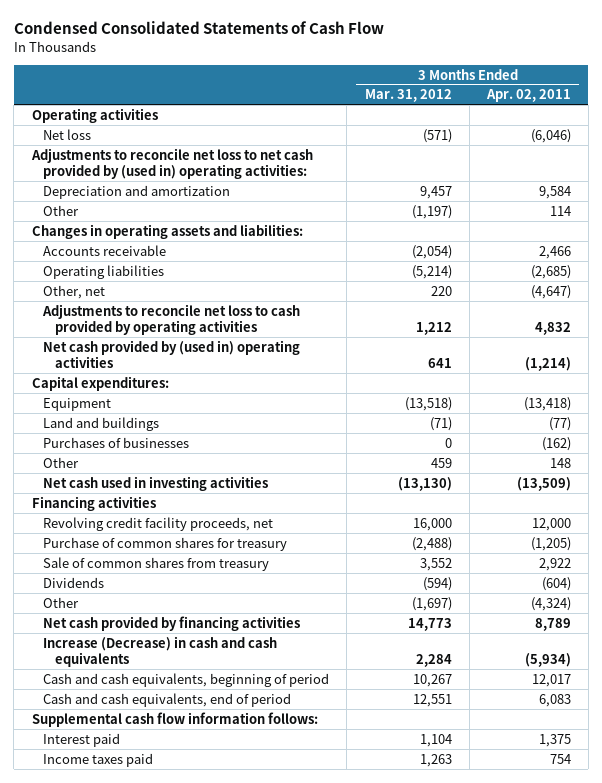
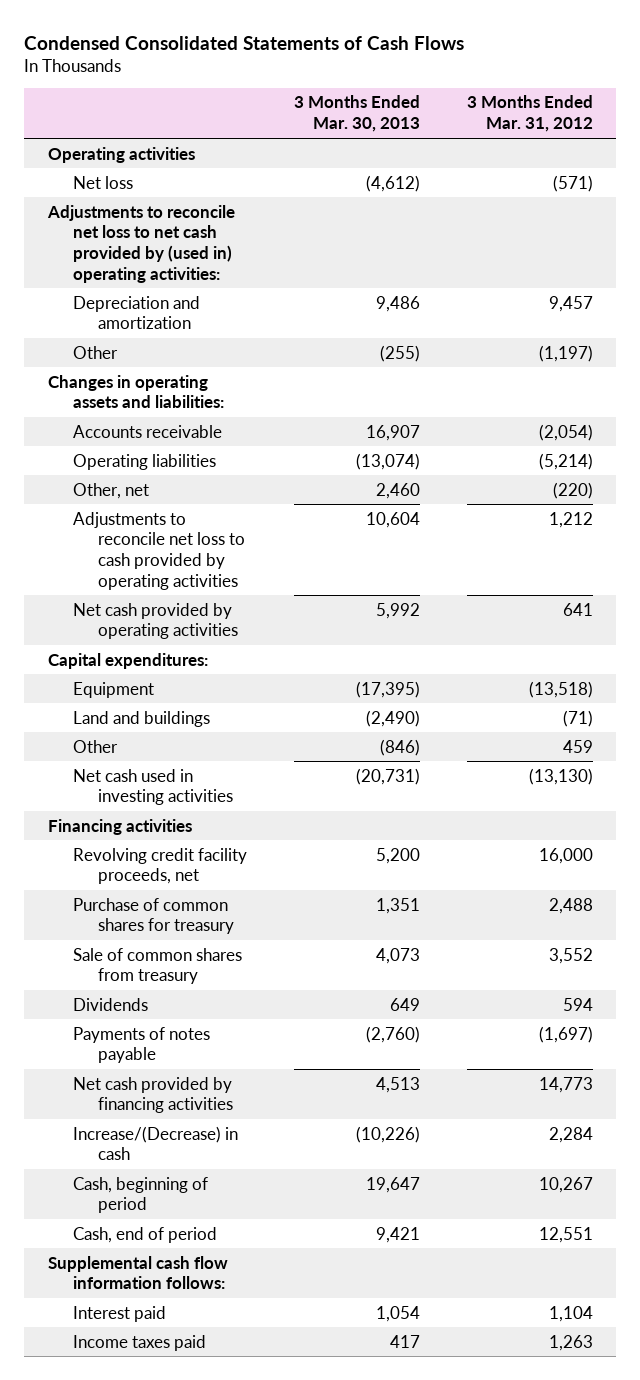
[13,21,384,35] Condensed Consolidated Statements of Cash Flow -> [24,35,465,50] Condensed Consolidated Statements of Cash Flows
[485,89,571,103] Apr. 02, 2011 -> none
none -> [293,95,420,133] 3 Months Ended Mar. 30, 2013
[430,285,452,296] 220 -> [552,481,593,499] (220)
[43,339,301,368] Net cash provided by (used in) operating activities -> [73,602,239,640] Net cash provided by operating activities
[43,436,190,448] Purchases of businesses -> none
[411,536,452,551] (2,488) -> [548,897,593,914] 2,488
[422,576,452,591] (594) -> [562,997,593,1011] 594
[43,596,80,608] Other -> [73,1026,211,1064] Payments of notes payable
[43,635,278,667] Increase (Decrease) in cash and cash equivalents -> [73,1125,239,1161] Increase/(Decrease) in cash
[43,672,330,687] Cash and cash equivalents, beginning of period -> [73,1176,209,1214] Cash, beginning of period
[43,692,292,707] Cash and cash equivalents, end of period -> [73,1226,218,1243] Cash, end of period

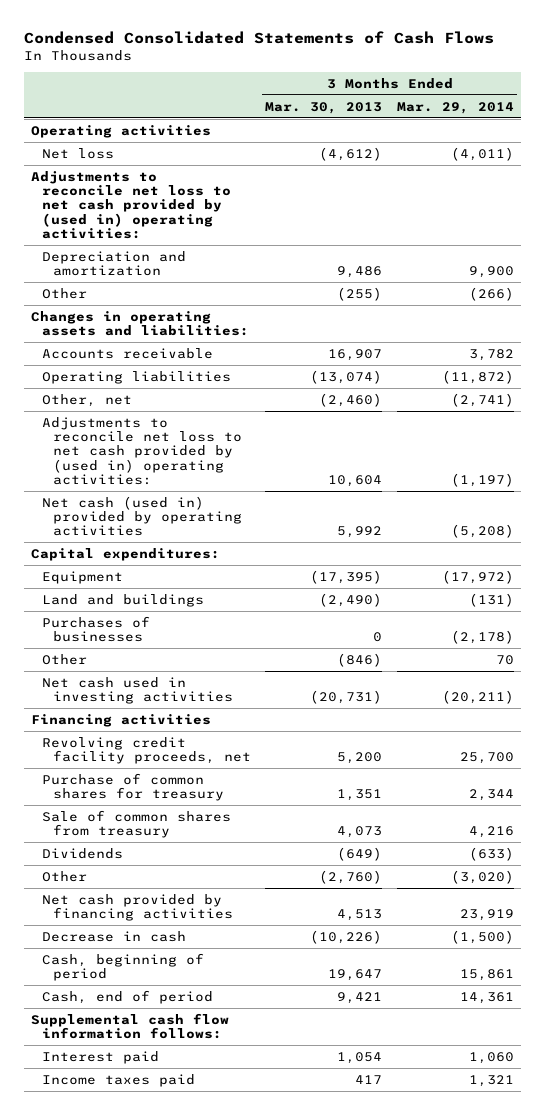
[466,95,593,133] 3 Months Ended Mar. 31, 2012 -> none
none -> [396,101,514,114] Mar. 29, 2014
[375,482,420,499] 2,460 -> [319,392,383,407] (2,460)
[73,511,246,590] Adjustments to reconcile net loss to cash provided by operating activities -> [41,416,243,485] Adjustments to reconcile net loss to net cash provided by (used in) operating activities:
[73,602,239,640] Net cash provided by operating activities -> [41,495,243,537] Net cash (used in) provided by operating activities
none -> [41,615,150,642] Purchases of businesses
[389,997,420,1011] 649 -> [337,846,383,861] (649)
[73,1026,211,1064] Payments of notes payable -> [41,870,87,882] Other
[73,1125,239,1161] Increase/(Decrease) in cash -> [41,930,186,942] Decrease in cash

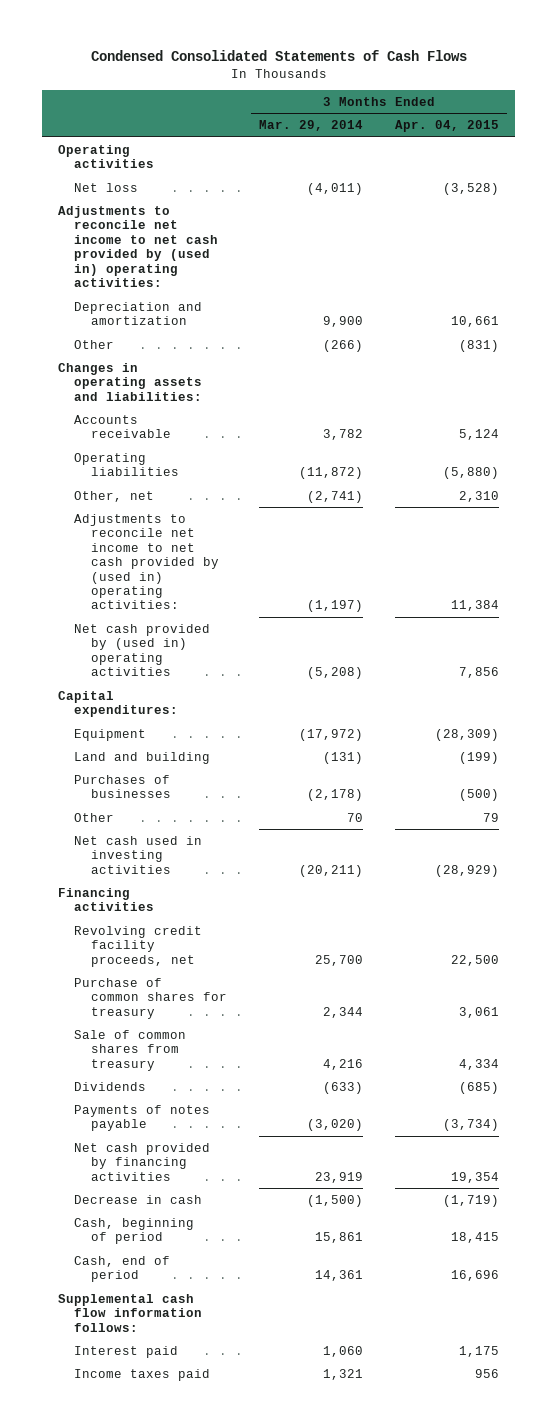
[265,101,383,114] Mar. 30, 2013 -> none
none -> [395,120,500,133] Apr. 04, 2015
[30,170,231,239] Adjustments to reconcile net loss to net cash provided by (used in) operating activities: -> [57,205,219,287] Adjustments to reconcile net income to net cash provided by (used in) operating activities:
[41,416,243,485] Adjustments to reconcile net loss to net cash provided by (used in) operating activities: -> [74,513,219,610] Adjustments to reconcile net income to net cash provided by (used in) operating activities:
[41,495,243,537] Net cash (used in) provided by operating activities -> [74,623,211,677] Net cash provided by (used in) operating activities
[41,593,204,607] Land and buildings -> [74,751,211,764] Land and building
[41,870,87,882] Other -> [74,1104,211,1132] Payments of notes payable

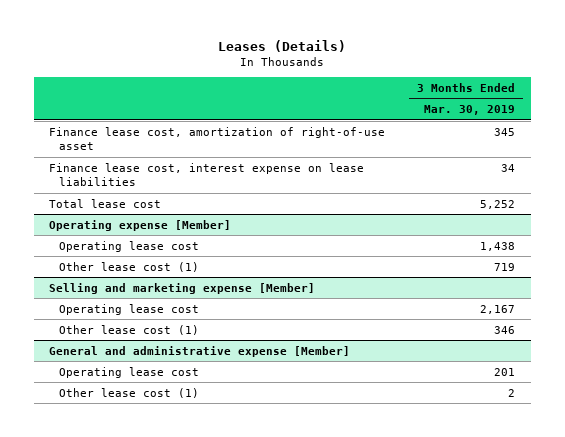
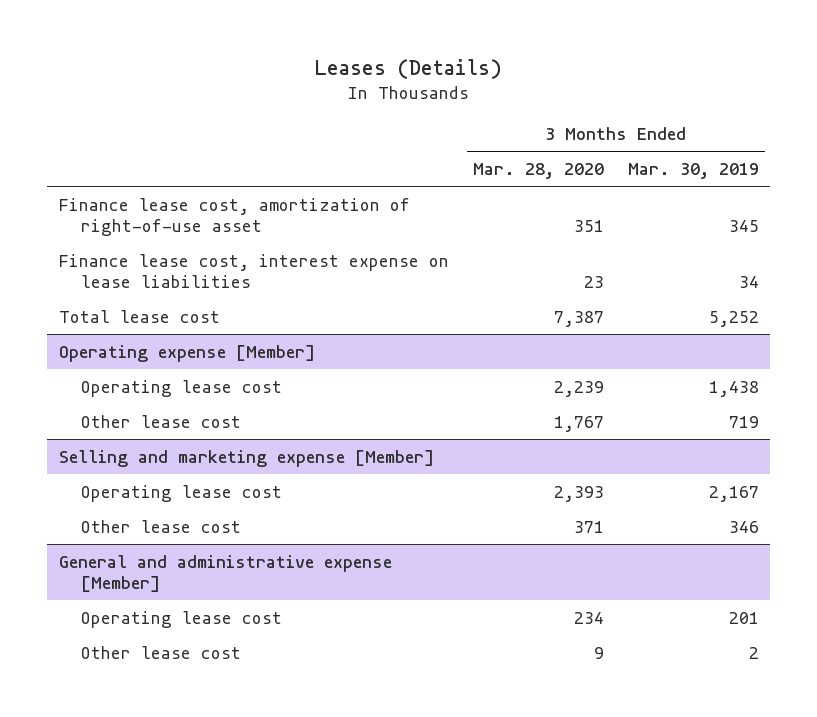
none -> [472,163,604,180] Mar. 28, 2020
[59,261,200,272] Other lease cost (1) -> [81,414,242,428] Other lease cost
[59,324,200,335] Other lease cost (1) -> [81,519,242,533] Other lease cost
[59,387,200,398] Other lease cost (1) -> [81,645,242,659] Other lease cost

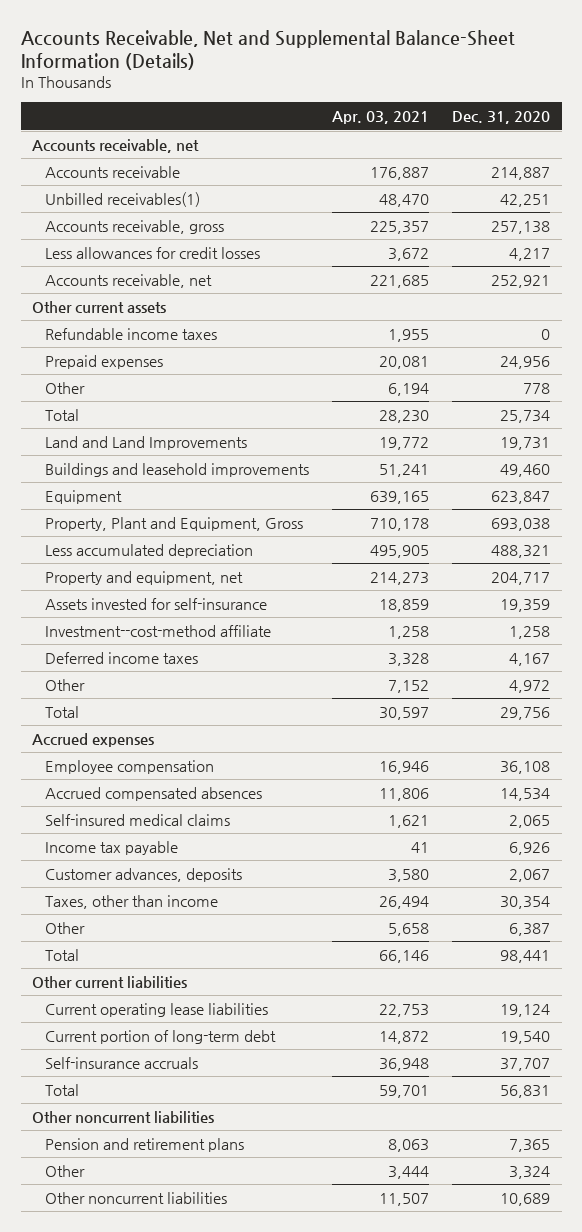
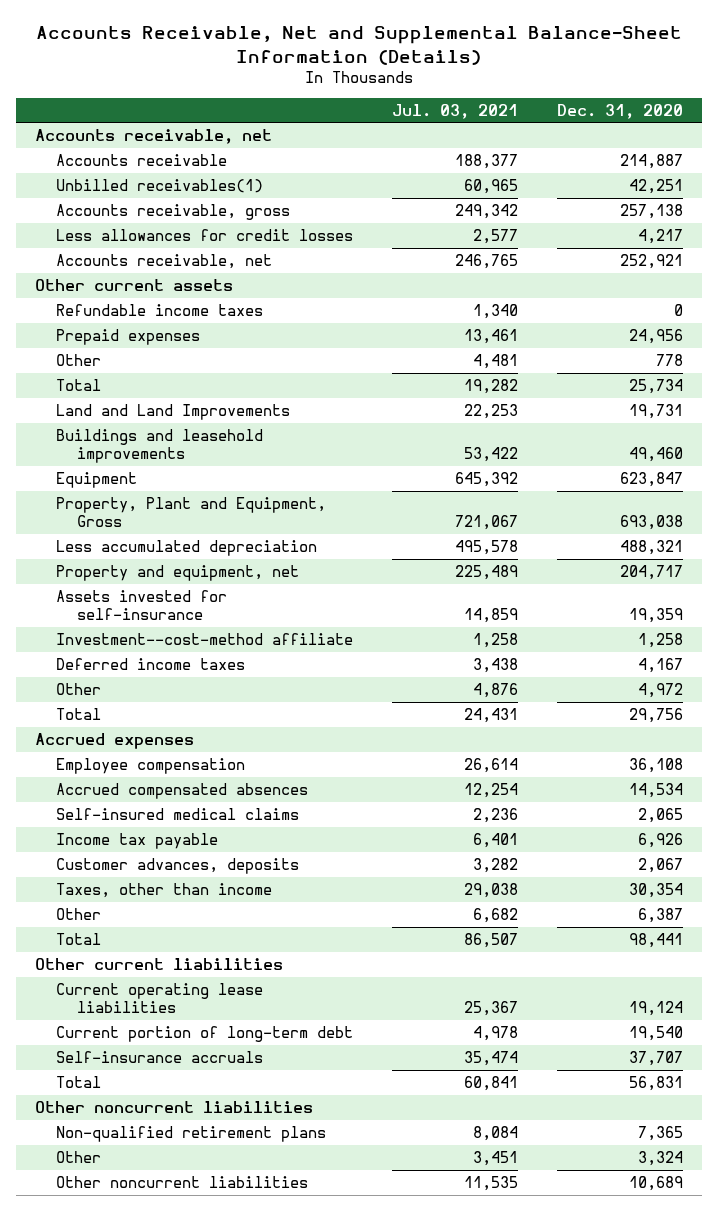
[331,111,429,125] Apr. 03, 2021 -> none
none -> [391,103,518,119] Jul. 03, 2021
[44,1137,244,1152] Pension and retirement plans -> [56,1125,327,1142] Non-qualified retirement plans

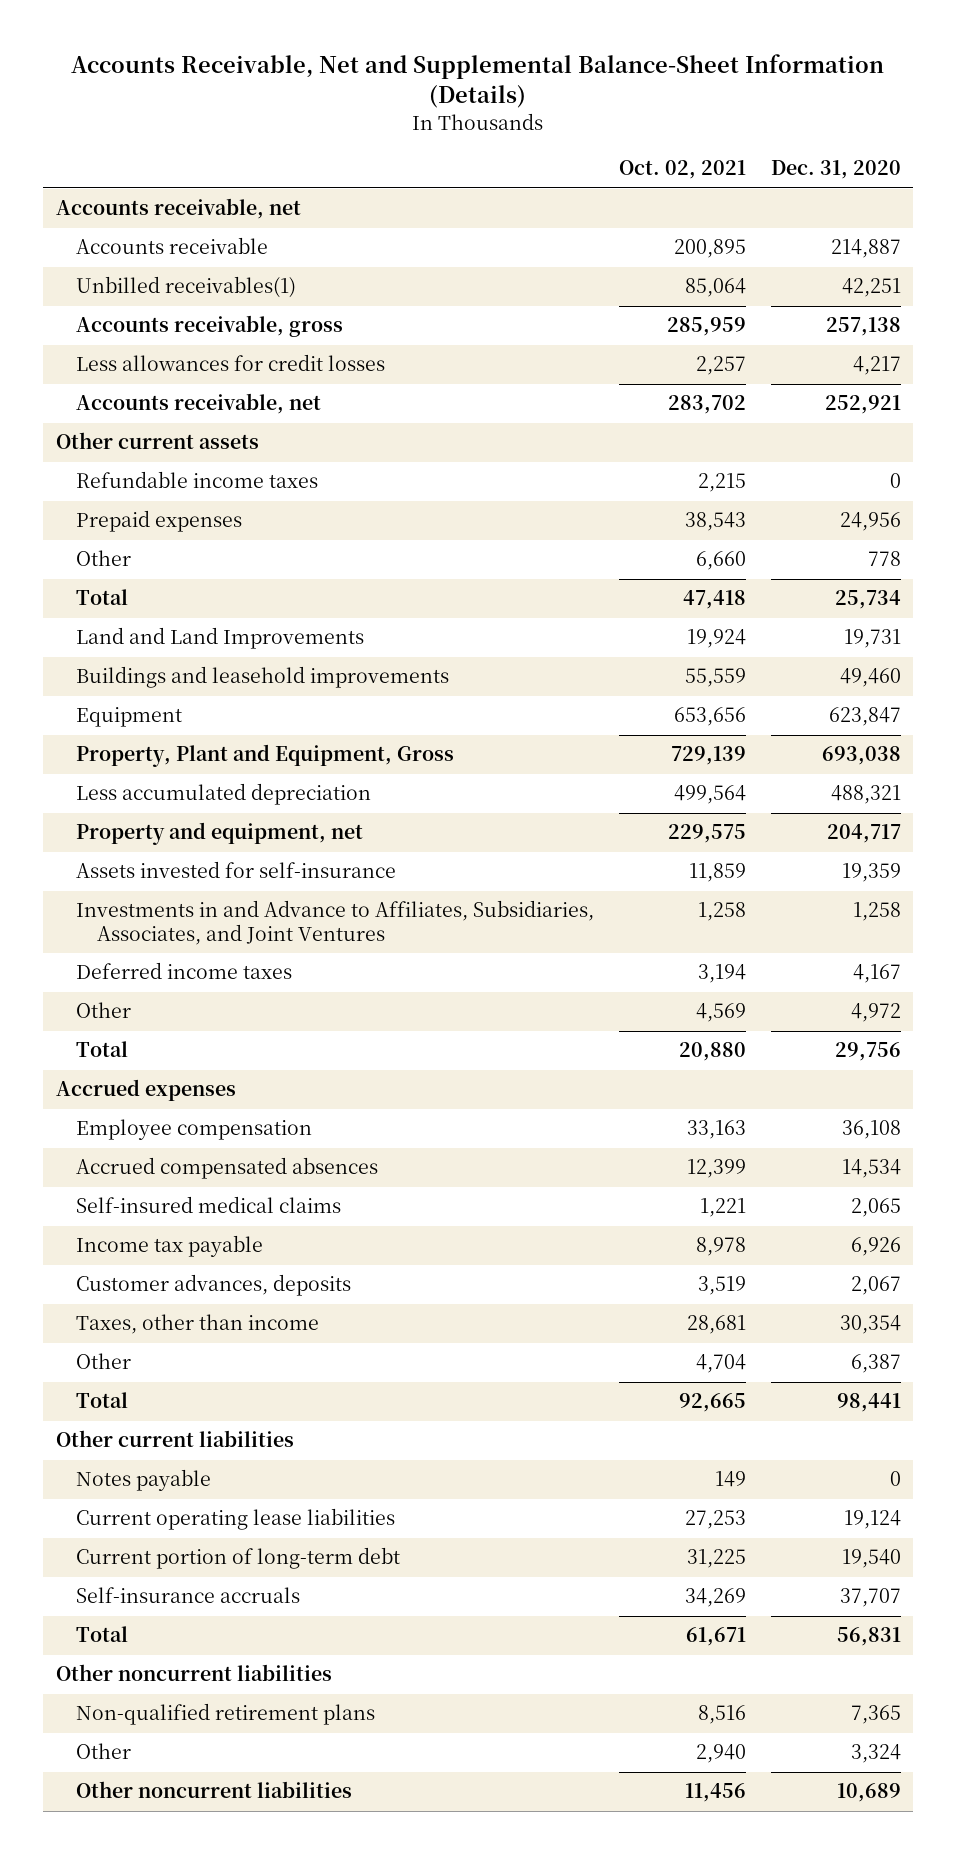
[391,103,518,119] Jul. 03, 2021 -> none
none -> [619,160,747,180] Oct. 02, 2021
[56,632,354,645] Investment--cost-method affiliate -> [76,900,595,945] Investments in and Advance to Affiliates, Subsidiaries, Associates, and Joint Ventures
none -> [76,1469,212,1492] Notes payable

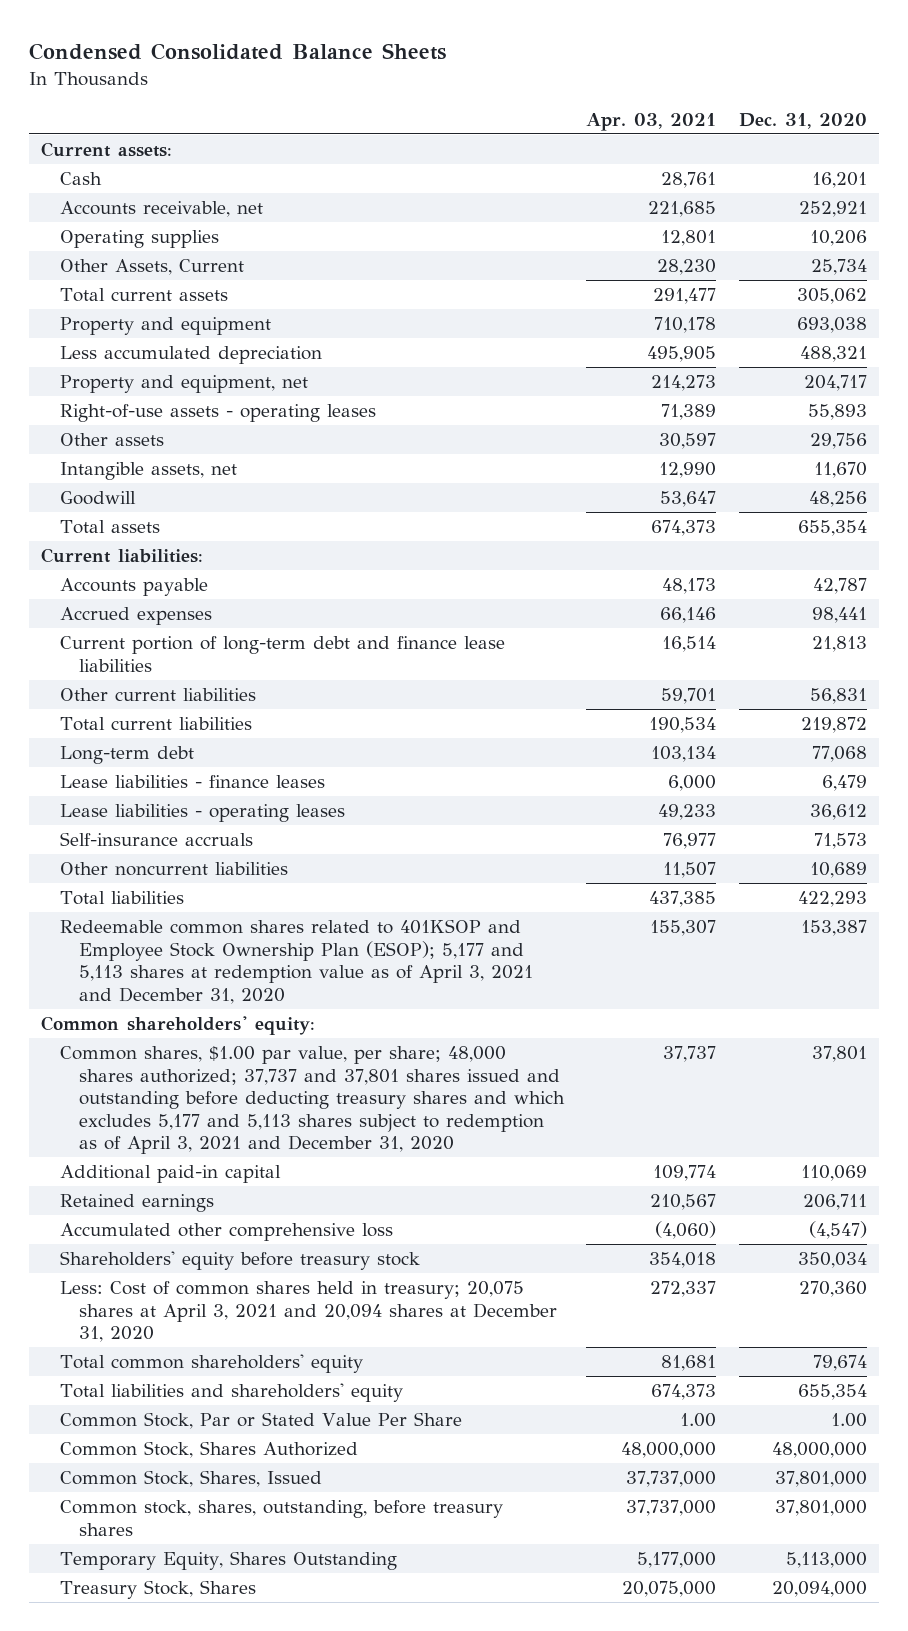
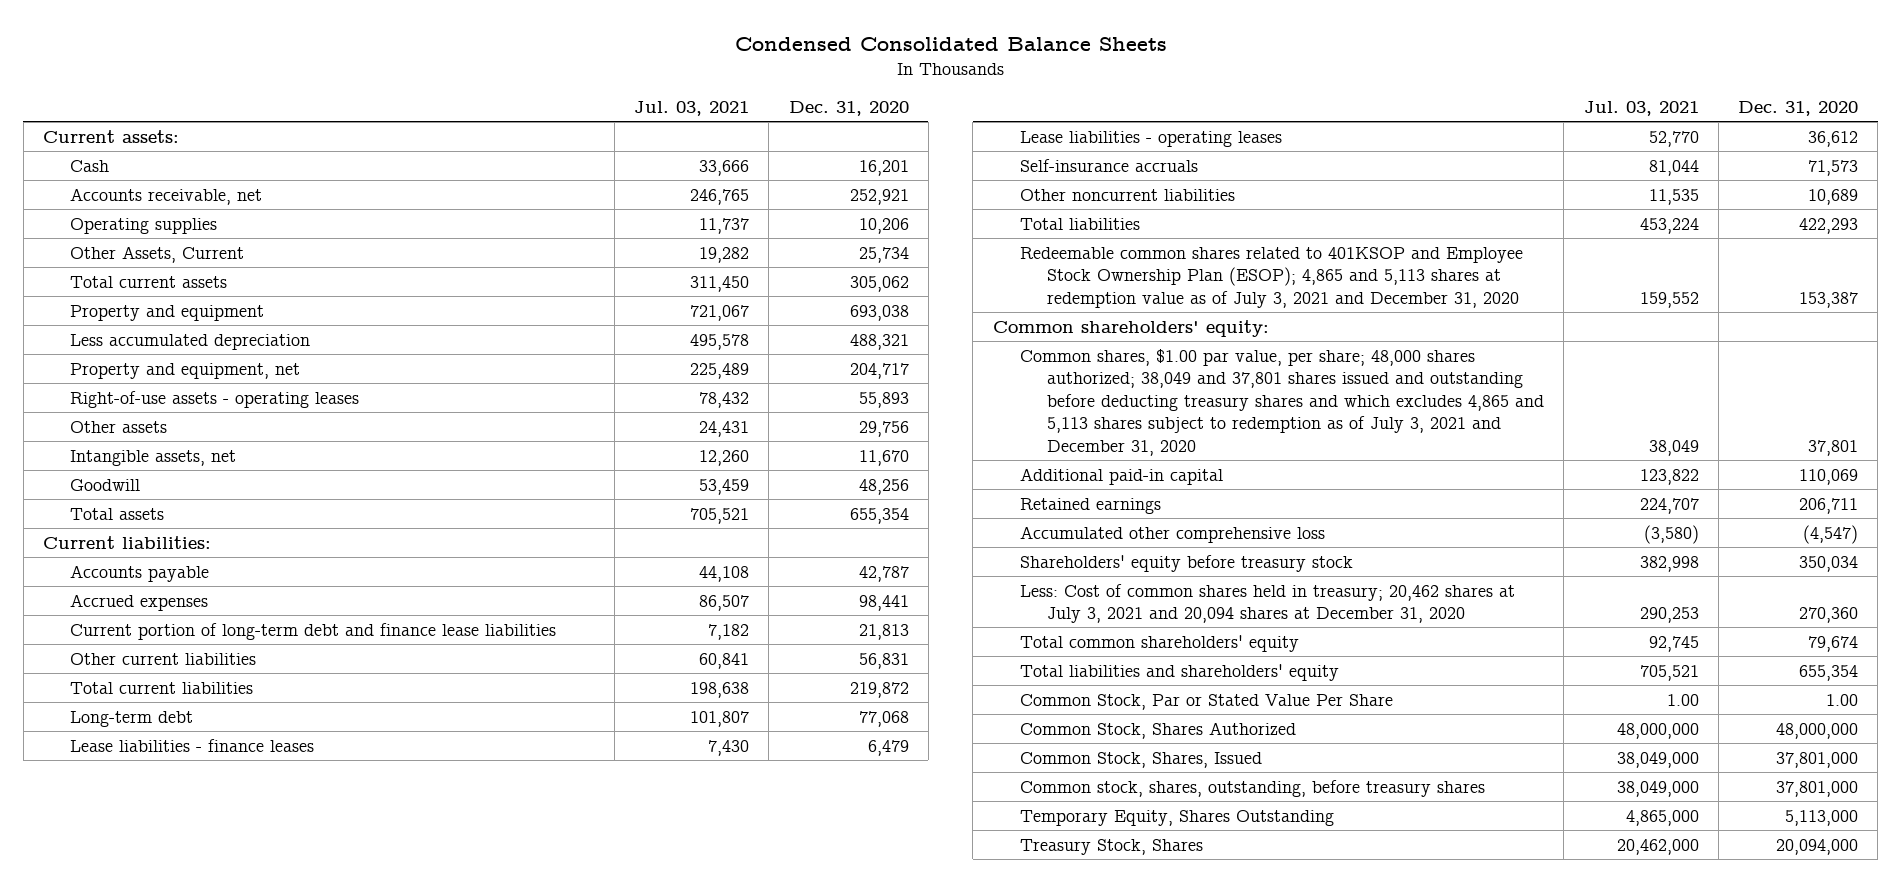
[586,112,717,131] Apr. 03, 2021 -> none
none -> [634,101,750,117] Jul. 03, 2021
[59,919,533,1004] Redeemable common shares related to 401KSOP and Employee Stock Ownership Plan (ESOP); 5,177 and 5,113 shares at redemption value as of April 3, 2021 and December 31, 2020 -> [1019,246,1523,308] Redeemable common shares related to 401KSOP and Employee Stock Ownership Plan (ESOP); 4,865 and 5,113 shares at redemption value as of July 3, 2021 and December 31, 2020
[59,1046,565,1155] Common shares, $1.00 par value, per share; 48,000 shares authorized; 37,737 and 37,801 shares issued and outstanding before deducting treasury shares and which excludes 5,177 and 5,113 shares subject to redemption as of April 3, 2021 and December 31, 2020 -> [1019,348,1544,456] Common shares, $1.00 par value, per share; 48,000 shares authorized; 38,049 and 37,801 shares issued and outstanding before deducting treasury shares and which excludes 4,865 and 5,113 shares subject to redemption as of July 3, 2021 and December 31, 2020
[59,1281,557,1343] Less: Cost of common shares held in treasury; 20,075 shares at April 3, 2021 and 20,094 shares at December 31, 2020 -> [1019,583,1515,624] Less: Cost of common shares held in treasury; 20,462 shares at July 3, 2021 and 20,094 shares at December 31, 2020

